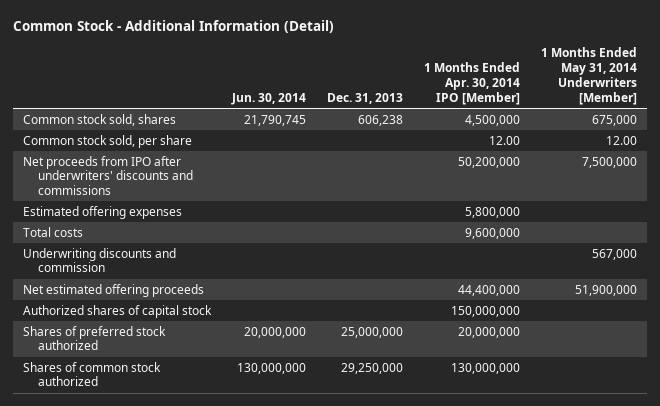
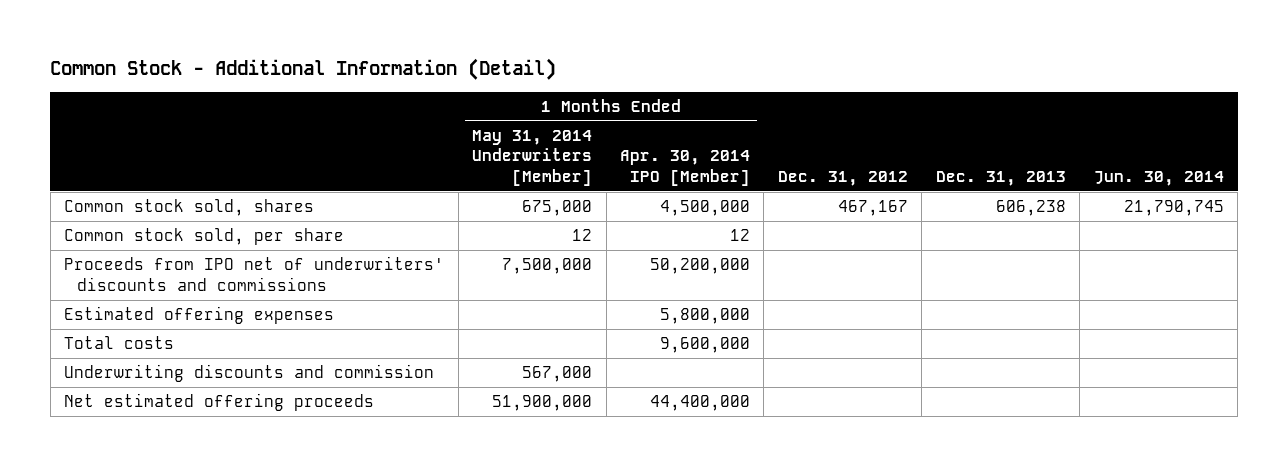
none -> [777,170,908,186] Dec. 31, 2012
[488,135,520,145] 12.00 -> [730,229,751,242] 12
[605,135,637,145] 12.00 -> [572,229,593,242] 12
[23,155,193,196] Net proceeds from IPO after underwriters' discounts and commissions -> [64,256,445,291] Proceeds from IPO net of underwriters' discounts and commissions
[23,304,213,318] Authorized shares of capital stock -> none
[23,325,167,351] Shares of preferred stock authorized -> none
[23,361,162,387] Shares of common stock authorized -> none

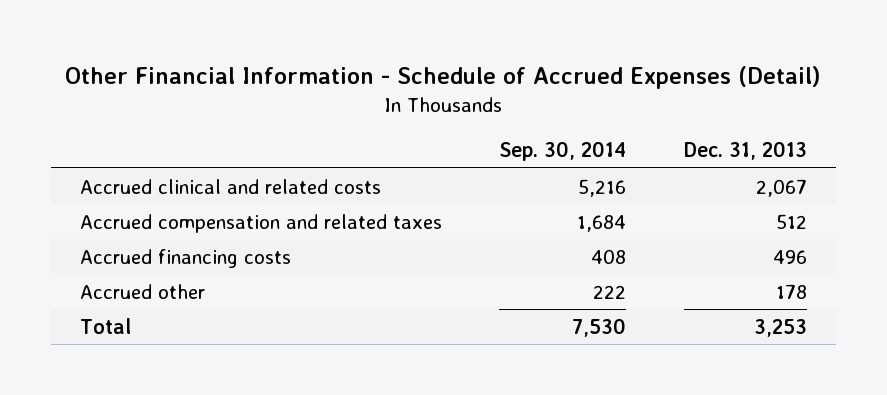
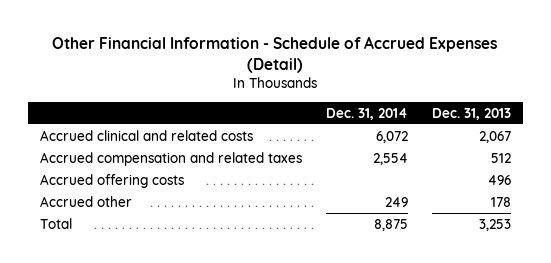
[499,141,627,162] Sep. 30, 2014 -> none
none -> [325,107,408,120] Dec. 31, 2014
[80,248,292,268] Accrued financing costs -> [39,173,184,188] Accrued offering costs

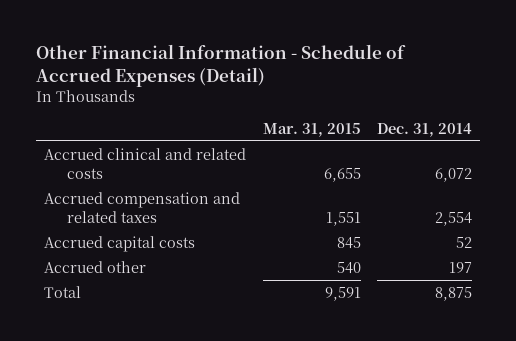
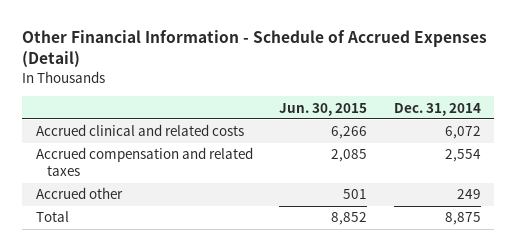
[262,122,361,137] Mar. 31, 2015 -> none
none -> [279,102,368,116] Jun. 30, 2015
[44,235,196,252] Accrued capital costs -> none
[449,261,473,273] 197 -> [456,189,481,200] 249

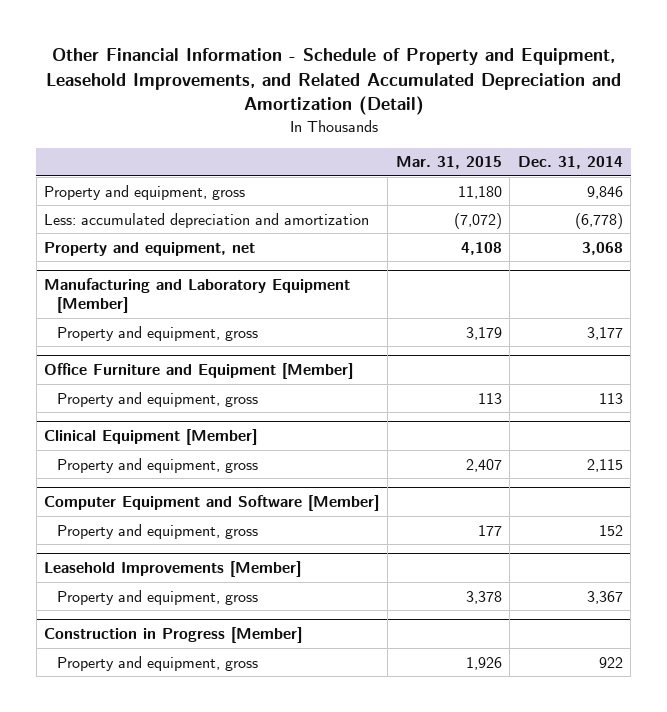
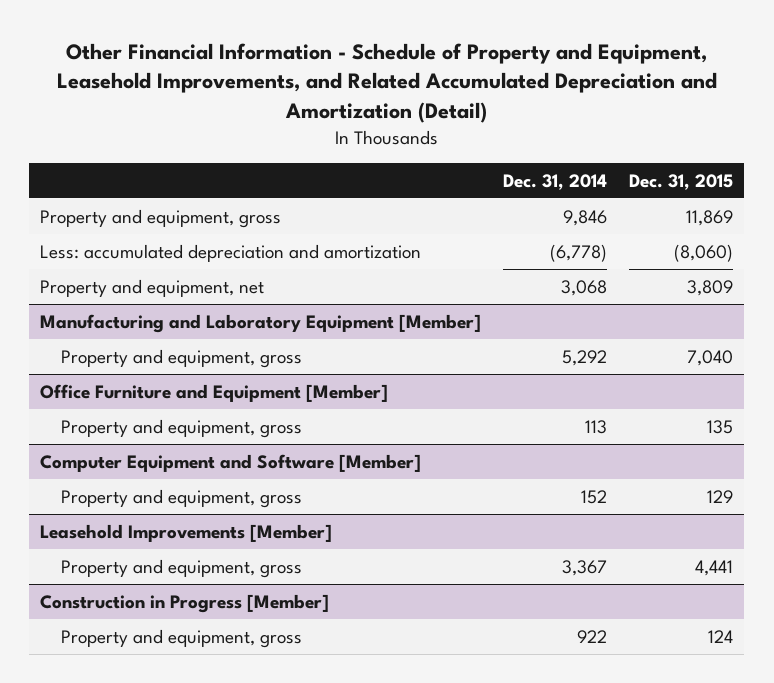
[395,156,502,170] Mar. 31, 2015 -> none
none -> [629,173,734,190] Dec. 31, 2015
[586,326,623,340] 3,177 -> [562,349,608,366] 5,292
[44,429,258,446] Clinical Equipment [Member] -> none
[57,457,259,473] Property and equipment, gross -> none

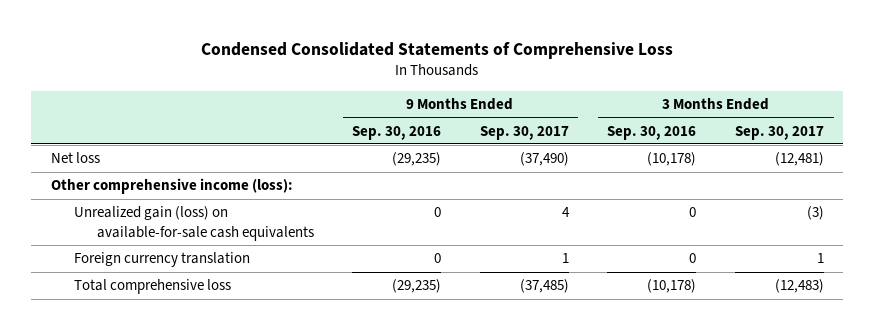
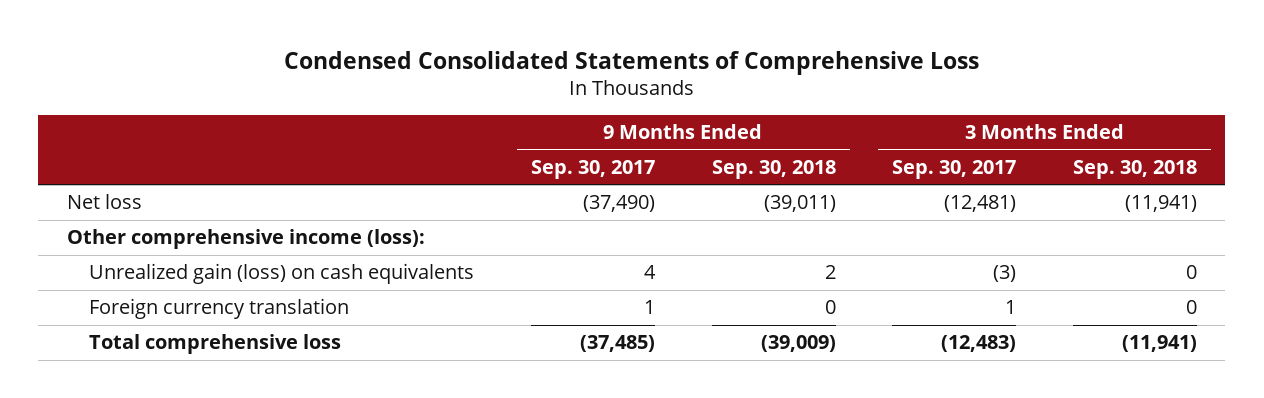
[352,125,442,140] Sep. 30, 2016 -> none
[607,125,697,140] Sep. 30, 2016 -> none
none -> [711,160,836,180] Sep. 30, 2018
none -> [1073,160,1198,180] Sep. 30, 2018
[73,206,314,241] Unrealized gain (loss) on available-for-sale cash equivalents -> [89,263,475,285] Unrealized gain (loss) on cash equivalents

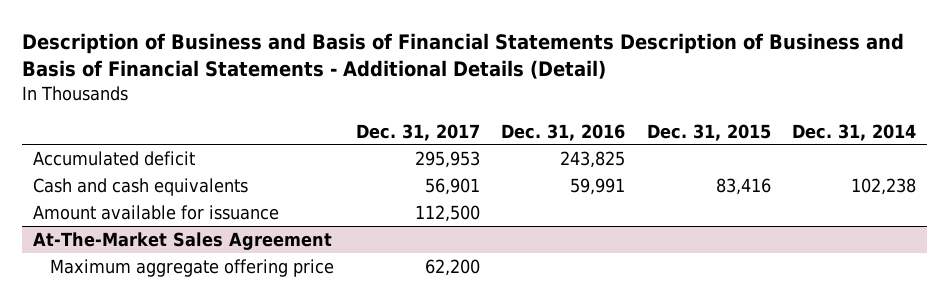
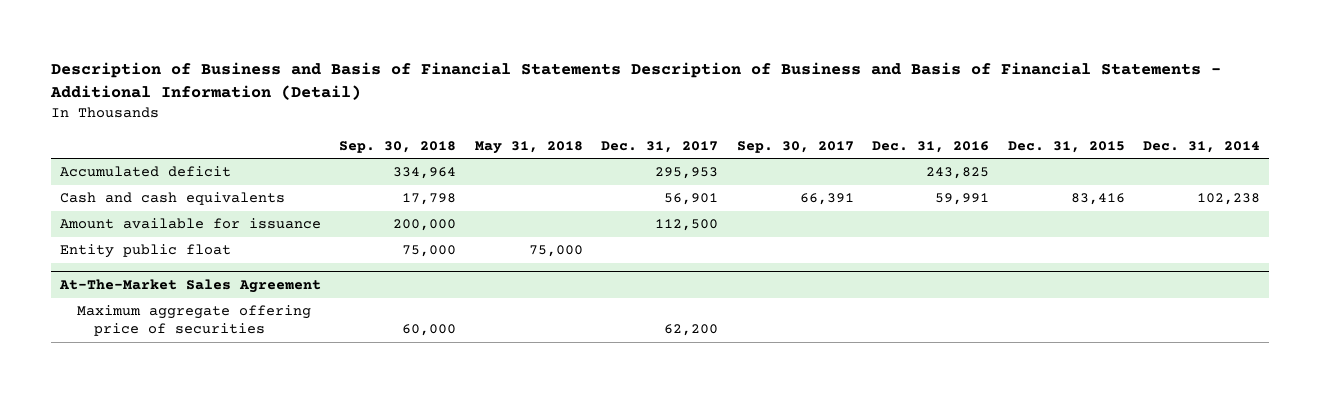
[21,33,904,80] Description of Business and Basis of Financial Statements Description of Business and Basis of Financial Statements - Additional Details (Detail) -> [49,61,1221,101] Description of Business and Basis of Financial Statements Description of Business and Basis of Financial Statements - Additional Information (Detail)
none -> [339,140,457,153] Sep. 30, 2018
none -> [474,140,583,154] May 31, 2018
none -> [736,140,854,153] Sep. 30, 2017
none -> [59,244,231,259] Entity public float
[50,258,335,277] Maximum aggregate offering price -> [77,305,312,337] Maximum aggregate offering price of securities

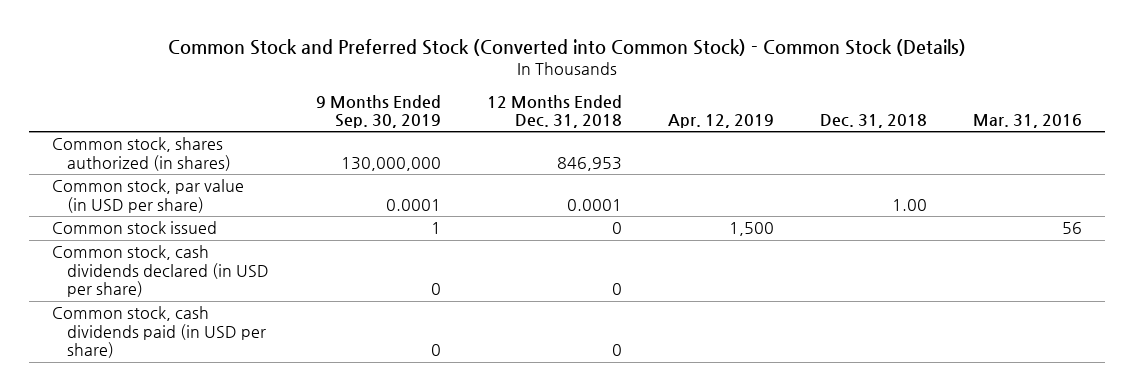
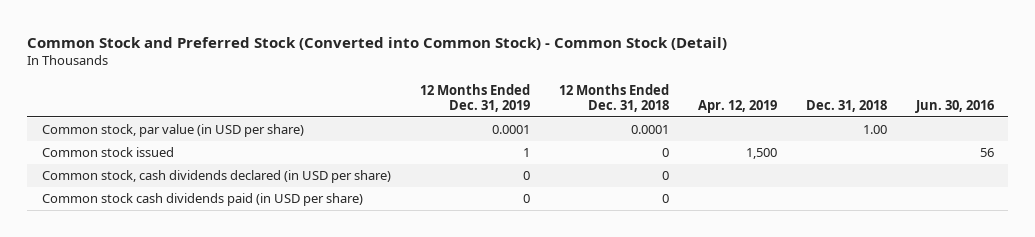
[167,38,966,56] Common Stock and Preferred Stock (Converted into Common Stock) - Common Stock (Details) -> [27,36,728,50] Common Stock and Preferred Stock (Converted into Common Stock) - Common Stock (Detail)
[315,94,441,128] 9 Months Ended Sep. 30, 2019 -> none
[973,113,1083,128] Mar. 31, 2016 -> none
none -> [419,83,530,113] 12 Months Ended Dec. 31, 2019
none -> [914,100,994,114] Jun. 30, 2016
[51,137,232,171] Common stock, shares authorized (in shares) -> none
[51,306,267,358] Common stock, cash dividends paid (in USD per share) -> [41,193,363,207] Common stock cash dividends paid (in USD per share)

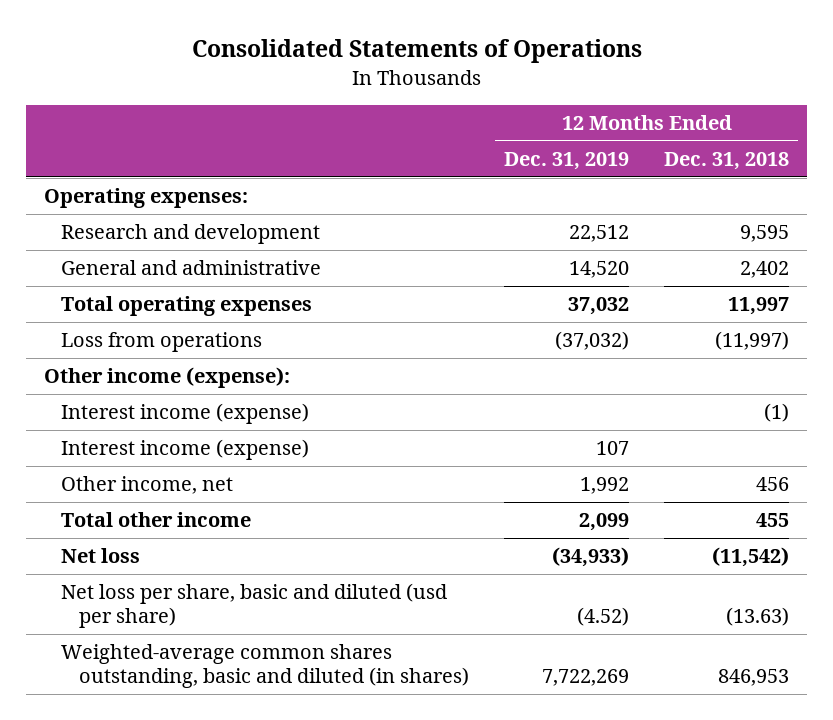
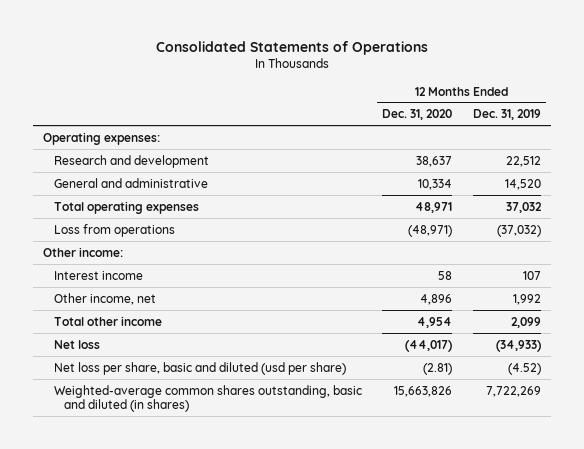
[664,152,790,171] Dec. 31, 2018 -> none
none -> [382,109,453,121] Dec. 31, 2020
[61,403,310,425] Interest income (expense) -> none
[43,367,290,389] Other income (expense): -> [43,246,124,257] Other income:
[61,439,310,461] Interest income (expense) -> [53,270,143,280] Interest income

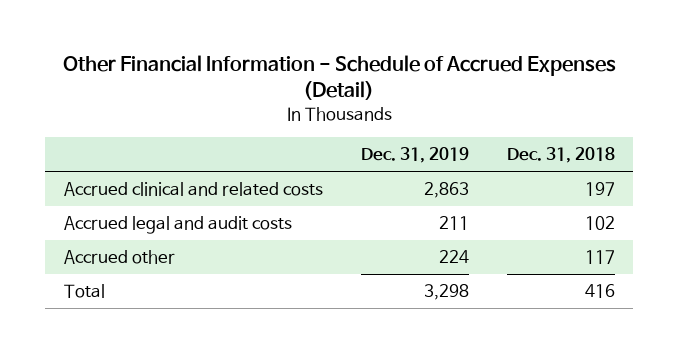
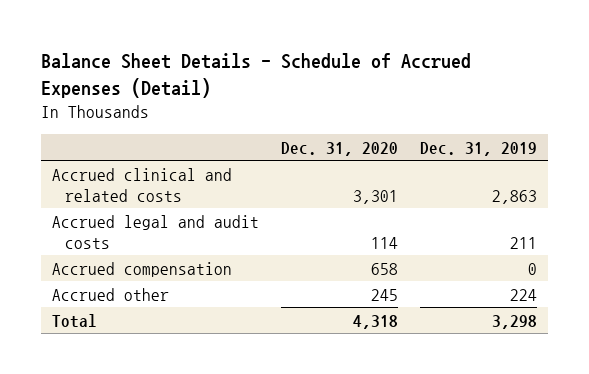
[63,55,617,101] Other Financial Information - Schedule of Accrued Expenses (Detail) -> [40,53,471,98] Balance Sheet Details - Schedule of Accrued Expenses (Detail)
[506,147,615,164] Dec. 31, 2018 -> none
none -> [280,141,398,156] Dec. 31, 2020
none -> [51,261,232,277] Accrued compensation

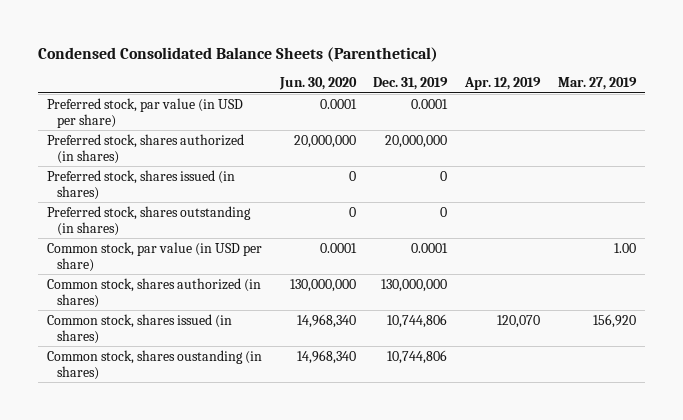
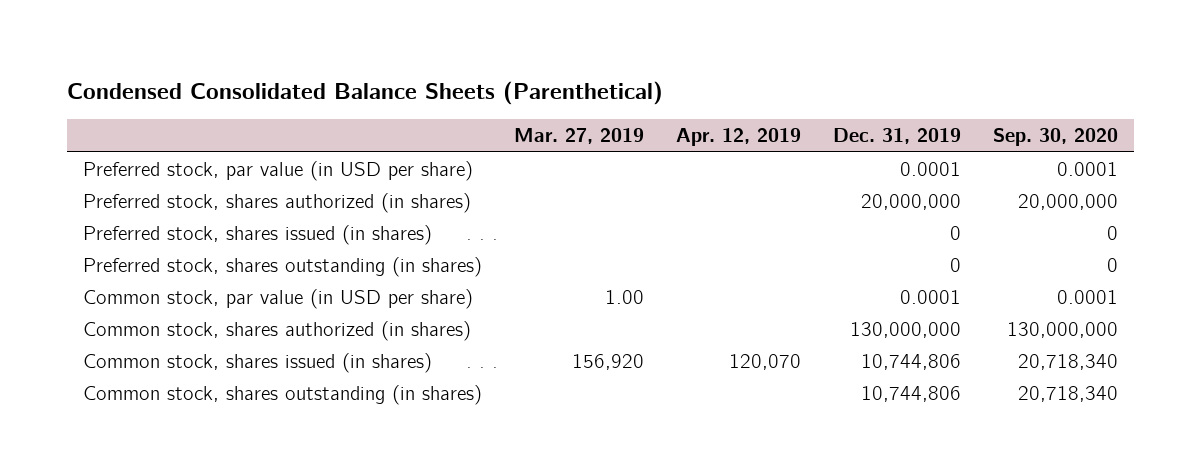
[278,77,357,91] Jun. 30, 2020 -> none
none -> [992,128,1118,147] Sep. 30, 2020
[46,349,262,381] Common stock, shares oustanding (in shares) -> [83,385,483,406] Common stock, shares outstanding (in shares)

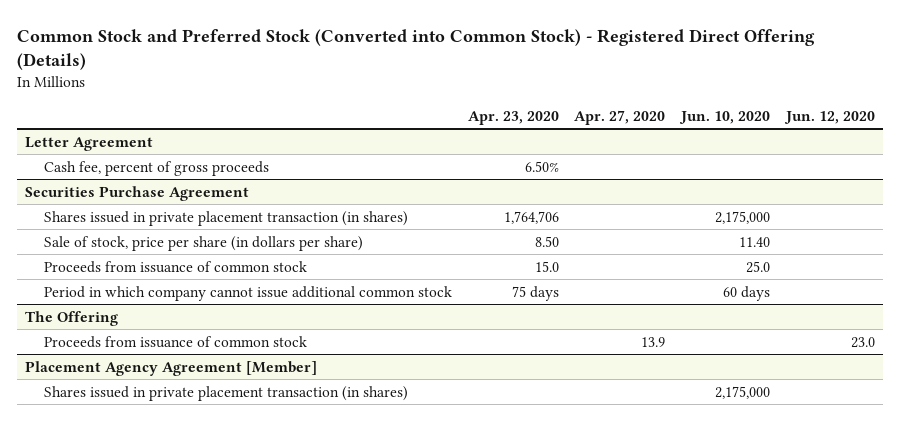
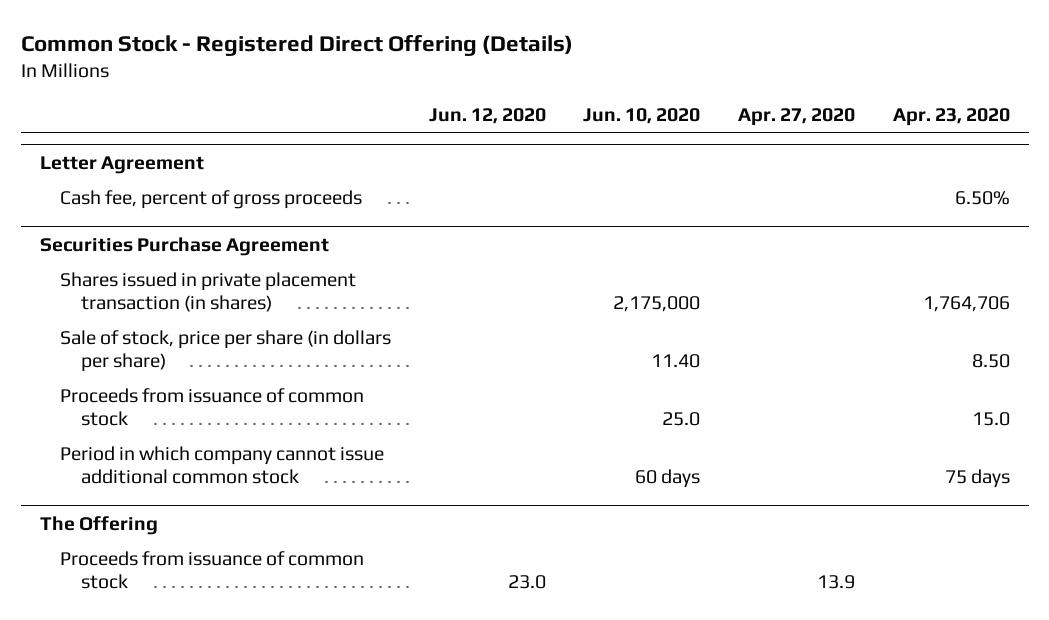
[17,28,816,71] Common Stock and Preferred Stock (Converted into Common Stock) - Registered Direct Offering (Details) -> [20,34,573,56] Common Stock - Registered Direct Offering (Details)
[25,360,318,376] Placement Agency Agreement [Member] -> none
[43,385,408,401] Shares issued in private placement transaction (in shares) -> none

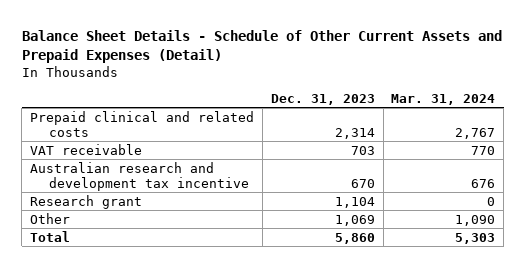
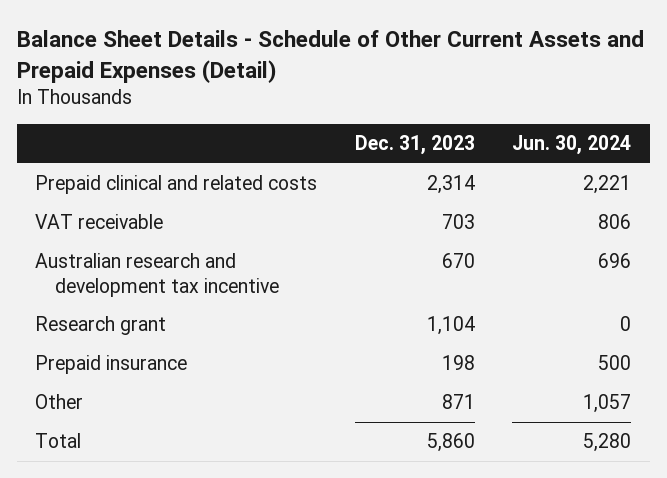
[391,93,496,105] Mar. 31, 2024 -> none
none -> [512,135,632,156] Jun. 30, 2024
none -> [35,355,188,375] Prepaid insurance
[334,214,375,226] 1,069 -> [441,394,475,410] 871

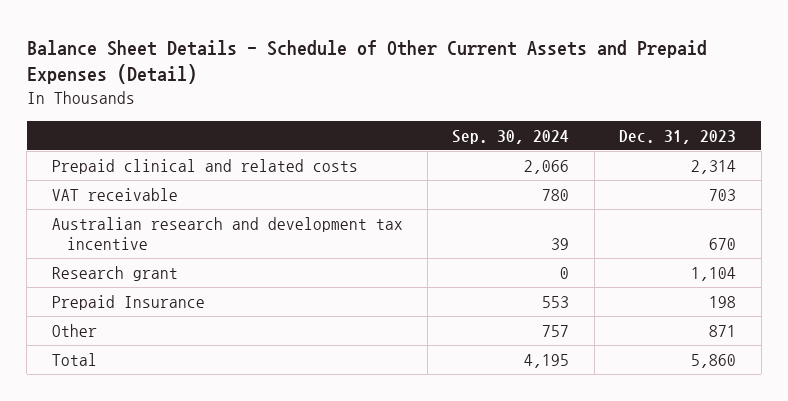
[512,135,632,156] Jun. 30, 2024 -> none
none -> [452,129,570,144] Sep. 30, 2024
[35,355,188,375] Prepaid insurance -> [51,295,205,311] Prepaid Insurance

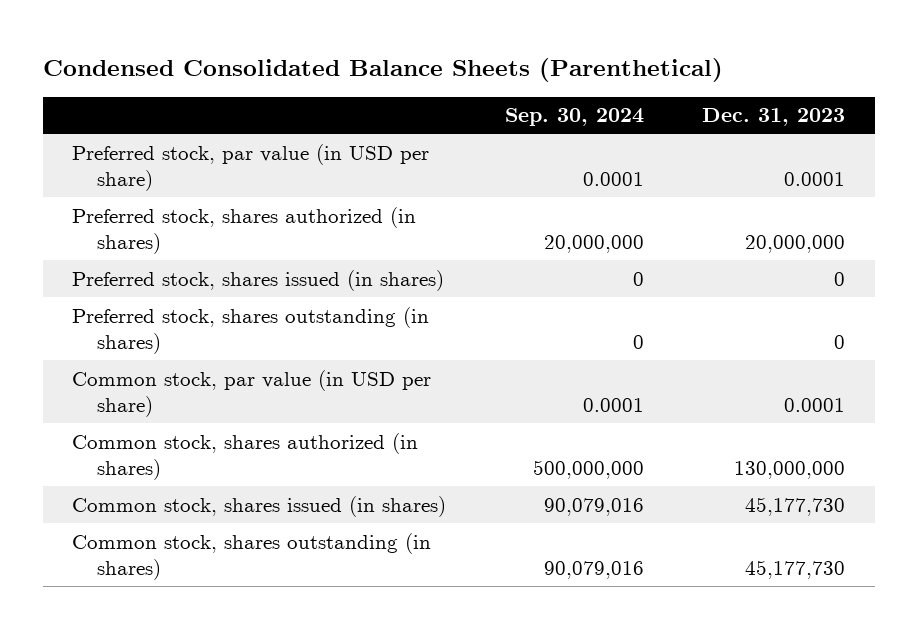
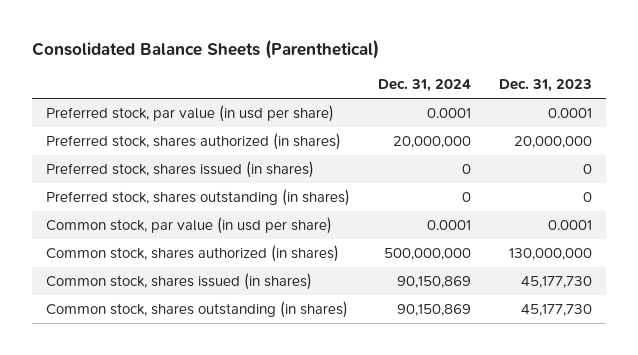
[42,57,723,82] Condensed Consolidated Balance Sheets (Parenthetical) -> [32,39,380,60] Consolidated Balance Sheets (Parenthetical)
[504,108,644,127] Sep. 30, 2024 -> none
none -> [378,79,472,93] Dec. 31, 2024
[72,143,430,191] Preferred stock, par value (in USD per share) -> [46,105,335,123] Preferred stock, par value (in usd per share)
[72,369,432,417] Common stock, par value (in USD per share) -> [46,217,333,235] Common stock, par value (in usd per share)

